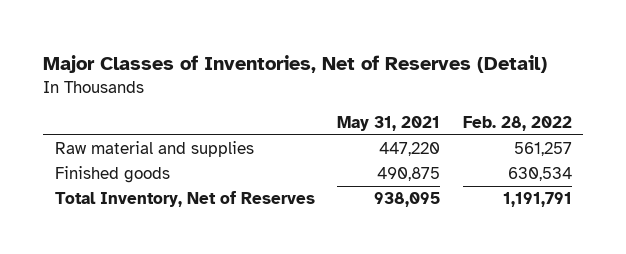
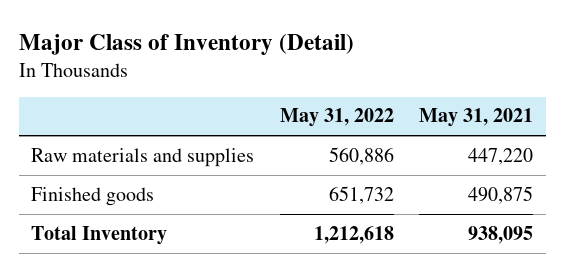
[43,54,548,73] Major Classes of Inventories, Net of Reserves (Detail) -> [18,33,354,55] Major Class of Inventory (Detail)
[462,116,572,132] Feb. 28, 2022 -> none
none -> [279,108,394,128] May 31, 2022
[54,141,254,158] Raw material and supplies -> [31,147,255,167] Raw materials and supplies
[54,191,315,208] Total Inventory, Net of Reserves -> [31,225,168,245] Total Inventory

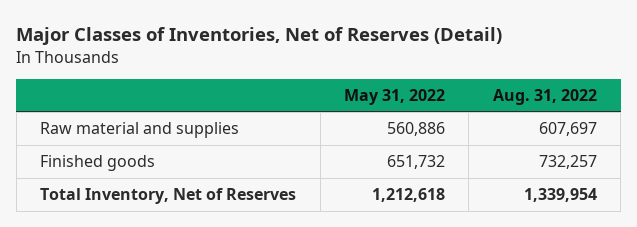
[18,33,354,55] Major Class of Inventory (Detail) -> [16,27,503,46] Major Classes of Inventories, Net of Reserves (Detail)
[419,108,534,128] May 31, 2021 -> none
none -> [492,88,597,105] Aug. 31, 2022
[31,147,255,167] Raw materials and supplies -> [40,121,240,138] Raw material and supplies
[31,225,168,245] Total Inventory -> [40,187,297,204] Total Inventory, Net of Reserves

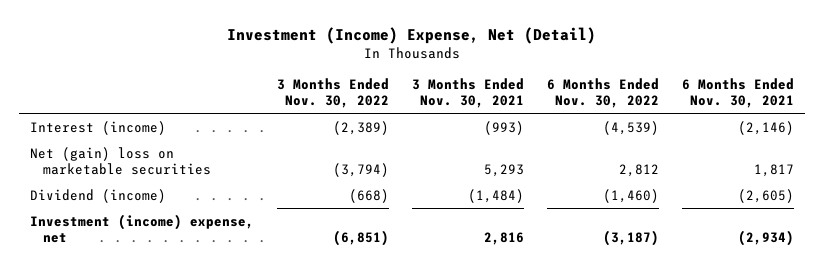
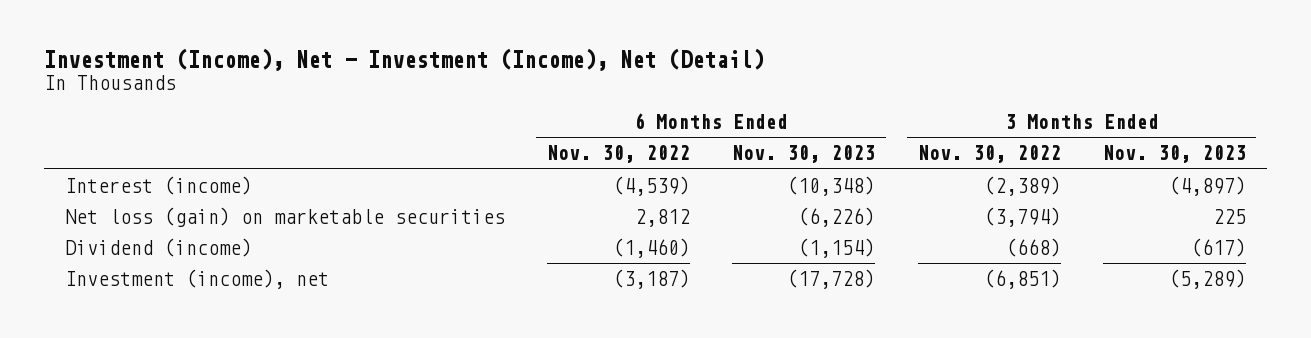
[226,26,596,44] Investment (Income) Expense, Net (Detail) -> [43,48,764,72] Investment (Income), Net - Investment (Income), Net (Detail)
[411,77,524,108] 3 Months Ended Nov. 30, 2021 -> none
[681,77,794,108] 6 Months Ended Nov. 30, 2021 -> none
none -> [732,145,876,164] Nov. 30, 2023
none -> [1102,145,1246,164] Nov. 30, 2023
[30,146,212,175] Net (gain) loss on marketable securities -> [64,207,505,228] Net loss (gain) on marketable securities
[30,213,255,243] Investment (income) expense, net -> [64,269,329,290] Investment (income), net

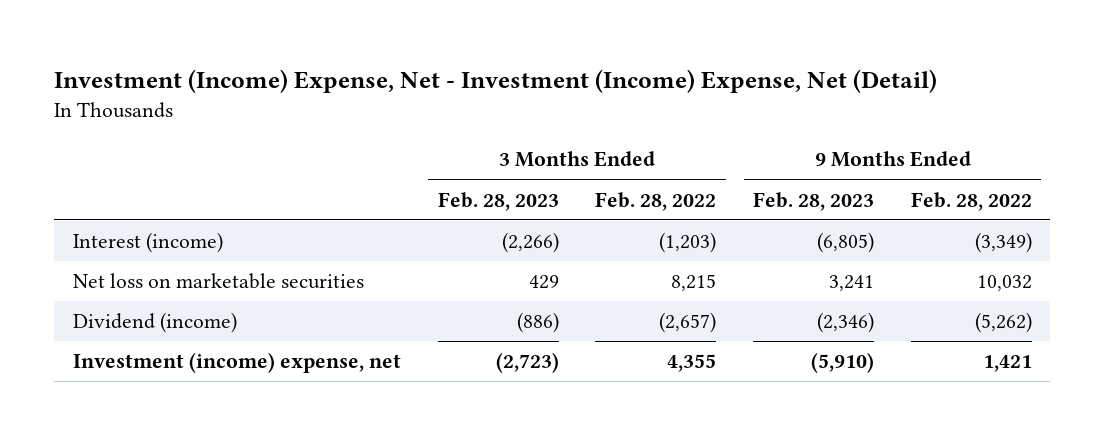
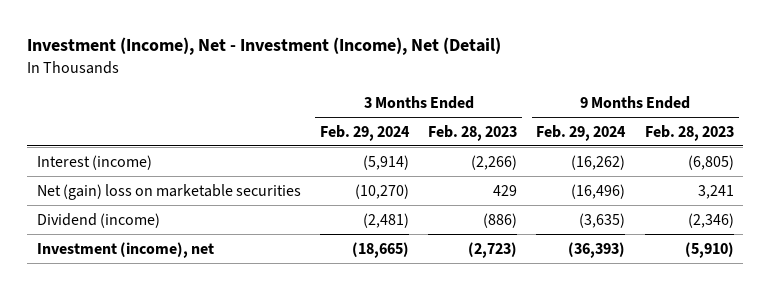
[54,69,938,94] Investment (Income) Expense, Net - Investment (Income) Expense, Net (Detail) -> [26,37,501,56] Investment (Income), Net - Investment (Income), Net (Detail)
[595,191,717,211] Feb. 28, 2022 -> none
[911,191,1033,211] Feb. 28, 2022 -> none
none -> [319,124,410,141] Feb. 29, 2024
none -> [536,124,627,141] Feb. 29, 2024
[72,273,364,290] Net loss on marketable securities -> [36,183,301,200] Net (gain) loss on marketable securities
[72,352,401,374] Investment (income) expense, net -> [36,241,214,258] Investment (income), net

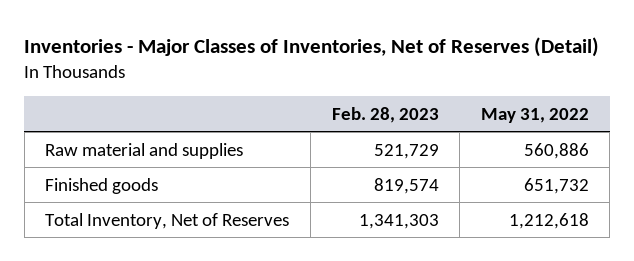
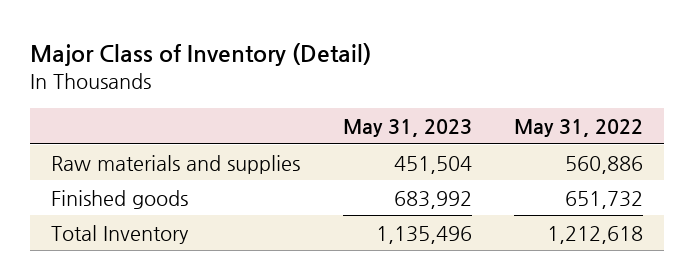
[24,36,600,57] Inventories - Major Classes of Inventories, Net of Reserves (Detail) -> [30,43,372,67] Major Class of Inventory (Detail)
[331,106,439,123] Feb. 28, 2023 -> none
none -> [342,118,472,137] May 31, 2023
[45,142,244,159] Raw material and supplies -> [51,154,301,174] Raw materials and supplies
[45,212,290,229] Total Inventory, Net of Reserves -> [51,224,190,244] Total Inventory

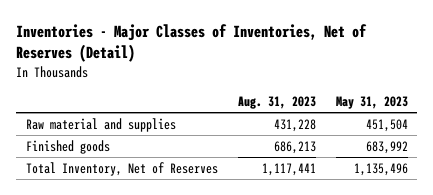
[30,43,372,67] Major Class of Inventory (Detail) -> [15,24,367,63] Inventories - Major Classes of Inventories, Net of Reserves (Detail)
[514,118,644,137] May 31, 2022 -> none
none -> [237,96,316,110] Aug. 31, 2023
[51,154,301,174] Raw materials and supplies -> [25,117,176,132] Raw material and supplies
[51,224,190,244] Total Inventory -> [25,161,218,176] Total Inventory, Net of Reserves

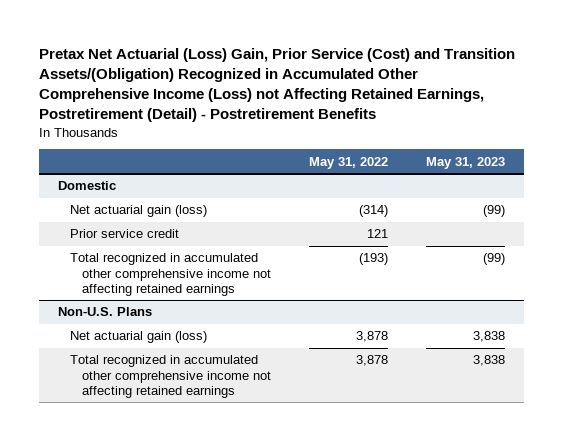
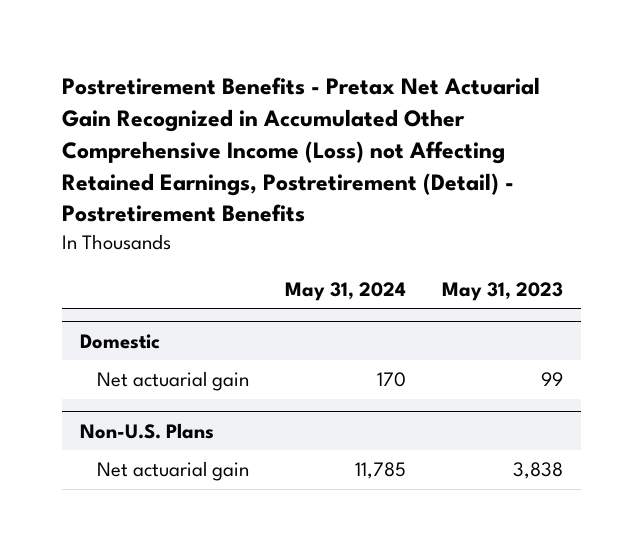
[38,47,515,123] Pretax Net Actuarial (Loss) Gain, Prior Service (Cost) and Transition Assets/(Obligation) Recognized in Accumulated Other Comprehensive Income (Loss) not Affecting Retained Earnings, Postretirement (Detail) - Postretirement Benefits -> [62,77,541,223] Postretirement Benefits - Pretax Net Actuarial Gain Recognized in Accumulated Other Comprehensive Income (Loss) not Affecting Retained Earnings, Postretirement (Detail) - Postretirement Benefits
[308,156,388,169] May 31, 2022 -> none
none -> [285,281,407,301] May 31, 2024
[69,229,179,239] Prior service credit -> none
[69,253,271,296] Total recognized in accumulated other comprehensive income not affecting retained earnings -> none
[69,205,207,218] Net actuarial gain (loss) -> [97,371,250,392] Net actuarial gain
[482,205,505,218] (99) -> [541,372,564,387] 99
[69,355,271,398] Total recognized in accumulated other comprehensive income not affecting retained earnings -> none
[69,331,207,344] Net actuarial gain (loss) -> [97,461,250,482] Net actuarial gain

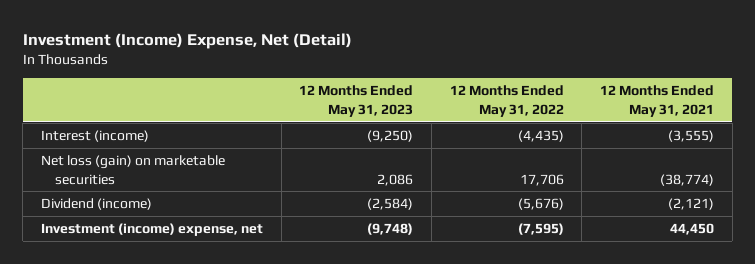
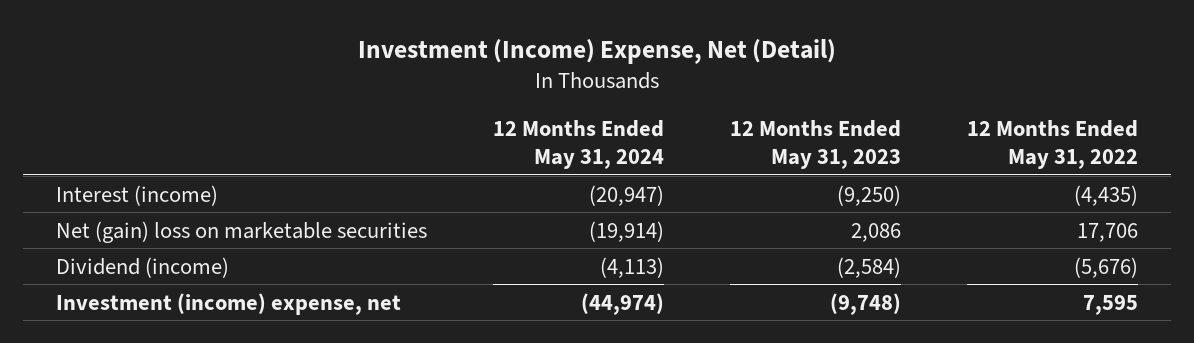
[600,85,715,117] 12 Months Ended May 31, 2021 -> none
none -> [493,119,665,169] 12 Months Ended May 31, 2024
[40,155,225,185] Net loss (gain) on marketable securities -> [56,220,428,243] Net (gain) loss on marketable securities
[517,223,564,236] (7,595) -> [1083,294,1139,315] 7,595

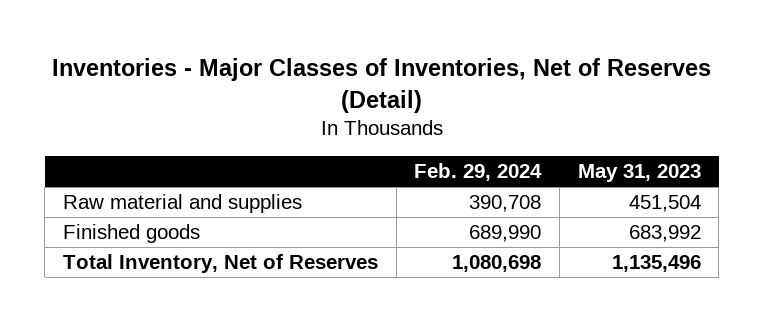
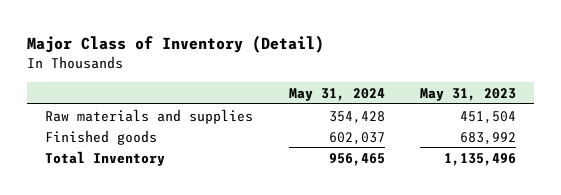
[51,58,711,113] Inventories - Major Classes of Inventories, Net of Reserves (Detail) -> [27,35,325,54] Major Class of Inventory (Detail)
[414,162,543,181] Feb. 29, 2024 -> none
none -> [288,87,385,101] May 31, 2024
[62,194,302,214] Raw material and supplies -> [45,108,254,124] Raw materials and supplies
[62,254,378,274] Total Inventory, Net of Reserves -> [45,150,166,166] Total Inventory

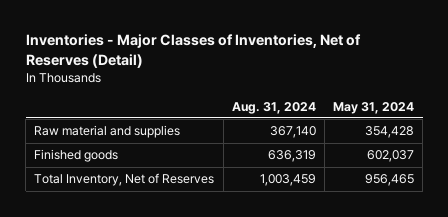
[27,35,325,54] Major Class of Inventory (Detail) -> [25,34,361,68] Inventories - Major Classes of Inventories, Net of Reserves (Detail)
[420,87,517,101] May 31, 2023 -> none
none -> [231,101,316,114] Aug. 31, 2024
[45,108,254,124] Raw materials and supplies -> [34,125,181,139] Raw material and supplies
[45,150,166,166] Total Inventory -> [34,173,215,187] Total Inventory, Net of Reserves

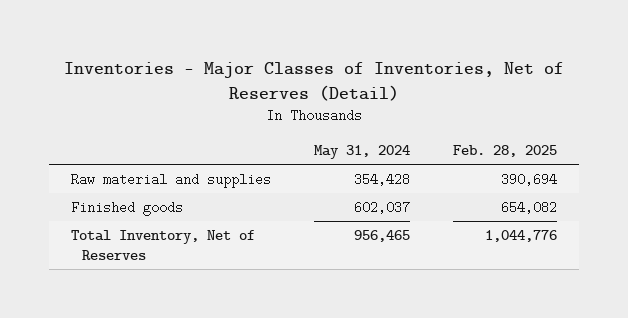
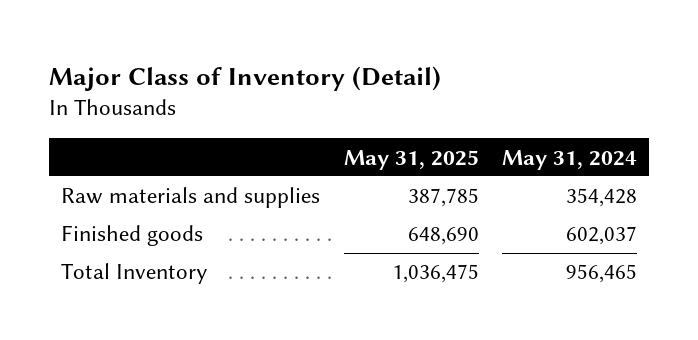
[63,61,564,101] Inventories - Major Classes of Inventories, Net of Reserves (Detail) -> [49,65,442,91] Major Class of Inventory (Detail)
[453,145,558,158] Feb. 28, 2025 -> none
none -> [343,149,479,170] May 31, 2025
[70,172,271,188] Raw material and supplies -> [61,187,321,209] Raw materials and supplies
[70,229,255,260] Total Inventory, Net of Reserves -> [61,263,209,285] Total Inventory

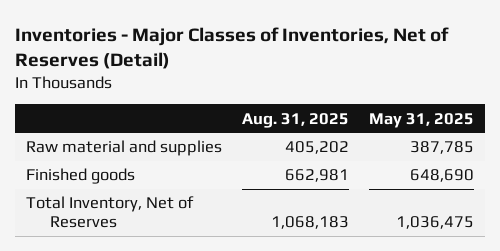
[49,65,442,91] Major Class of Inventory (Detail) -> [15,26,450,70] Inventories - Major Classes of Inventories, Net of Reserves (Detail)
[502,149,638,170] May 31, 2024 -> none
none -> [241,112,349,128] Aug. 31, 2025
[61,187,321,209] Raw materials and supplies -> [25,140,222,157] Raw material and supplies
[61,263,209,285] Total Inventory -> [25,196,194,229] Total Inventory, Net of Reserves

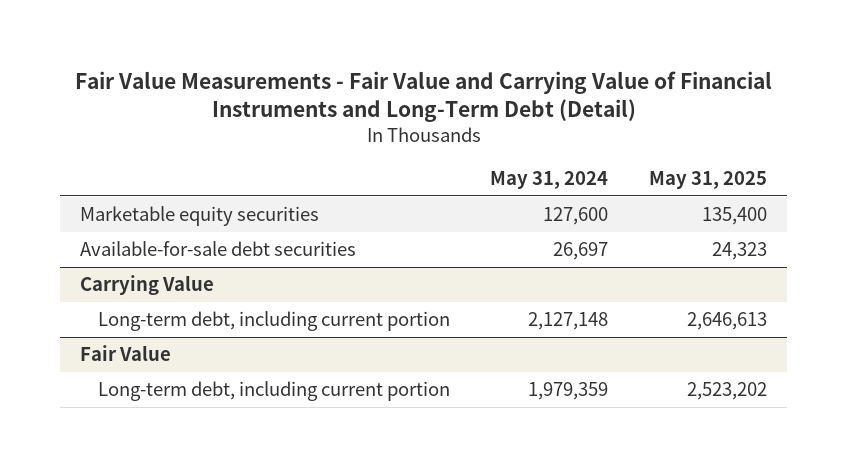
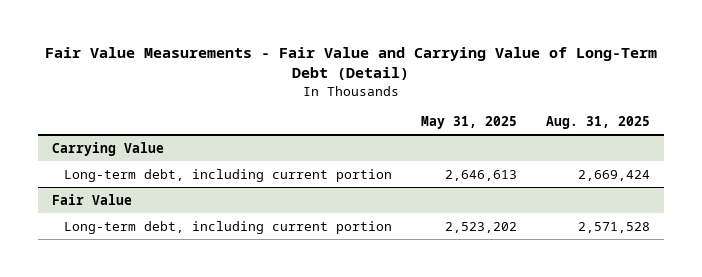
[74,70,772,123] Fair Value Measurements - Fair Value and Carrying Value of Financial Instruments and Long-Term Debt (Detail) -> [45,46,658,80] Fair Value Measurements - Fair Value and Carrying Value of Long-Term Debt (Detail)
[490,171,609,190] May 31, 2024 -> none
none -> [545,116,650,130] Aug. 31, 2025
[80,206,320,227] Marketable equity securities -> none
[80,241,357,257] Available-for-sale debt securities -> none

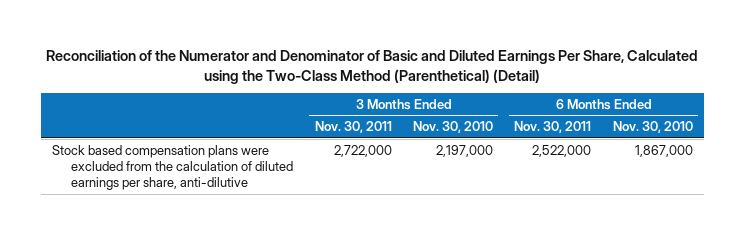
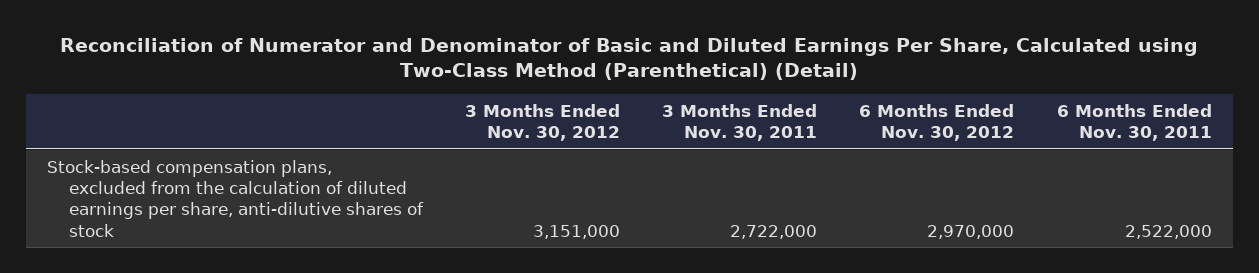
[46,49,699,84] Reconciliation of the Numerator and Denominator of Basic and Diluted Earnings Per Share, Calculated using the Two-Class Method (Parenthetical) (Detail) -> [60,37,1199,81] Reconciliation of Numerator and Denominator of Basic and Diluted Earnings Per Share, Calculated using Two-Class Method (Parenthetical) (Detail)
[413,121,494,134] Nov. 30, 2010 -> none
[612,121,693,134] Nov. 30, 2010 -> none
none -> [465,103,621,141] 3 Months Ended Nov. 30, 2012
none -> [859,103,1015,141] 6 Months Ended Nov. 30, 2012
[51,144,294,191] Stock based compensation plans were excluded from the calculation of diluted earnings per share, anti-dilutive -> [47,159,424,237] Stock-based compensation plans, excluded from the calculation of diluted earnings per share, anti-dilutive shares of stock

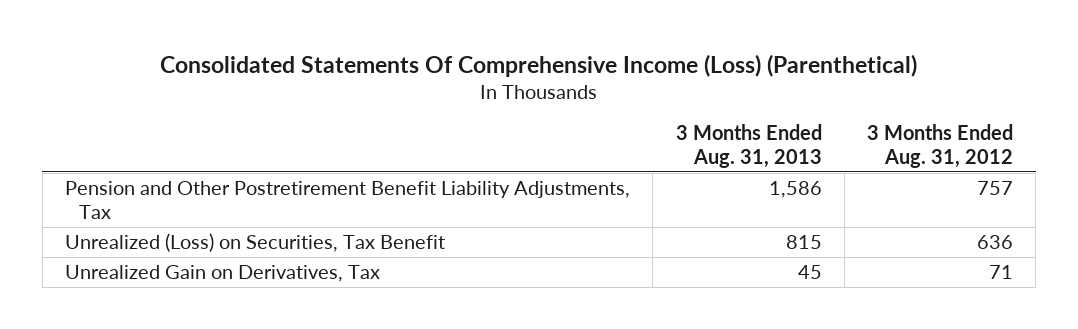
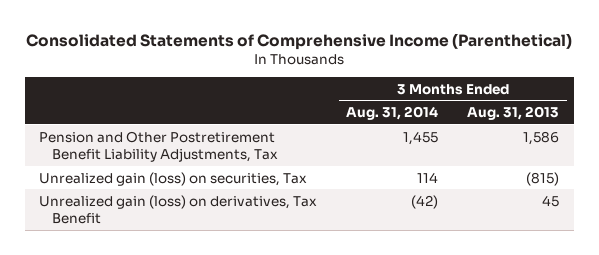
[160,53,918,77] Consolidated Statements Of Comprehensive Income (Loss) (Parenthetical) -> [26,32,573,50] Consolidated Statements of Comprehensive Income (Parenthetical)
[866,123,1013,168] 3 Months Ended Aug. 31, 2012 -> none
none -> [346,106,439,121] Aug. 31, 2014
[65,232,446,252] Unrealized (Loss) on Securities, Tax Benefit -> [39,171,308,186] Unrealized gain (loss) on securities, Tax
[785,234,822,249] 815 -> [526,171,560,186] (815)
[65,264,381,282] Unrealized Gain on Derivatives, Tax -> [39,194,318,225] Unrealized gain (loss) on derivatives, Tax Benefit

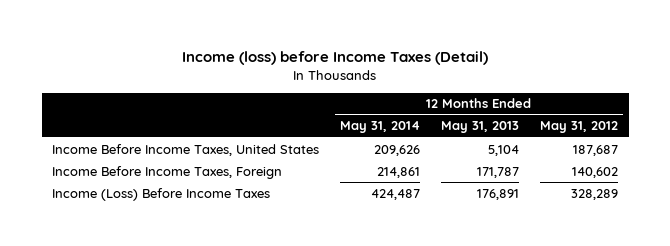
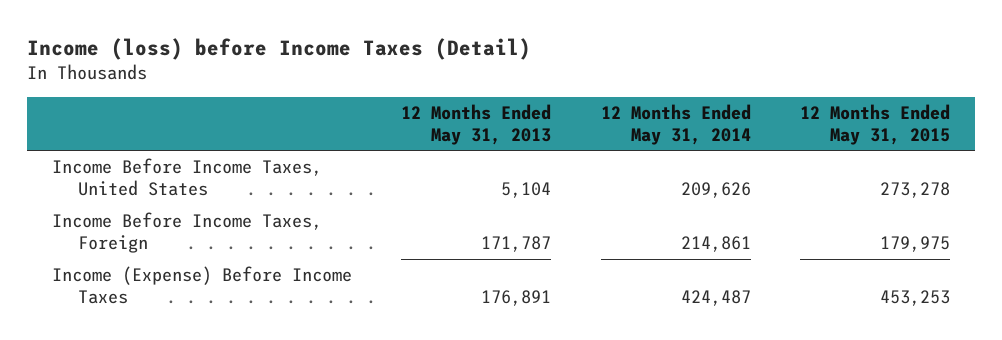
[540,121,619,134] May 31, 2012 -> none
none -> [800,103,951,145] 12 Months Ended May 31, 2015
[52,187,271,201] Income (Loss) Before Income Taxes -> [51,265,352,305] Income (Expense) Before Income Taxes

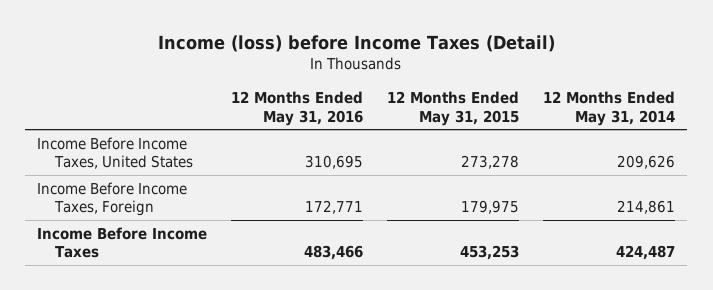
[401,103,552,145] 12 Months Ended May 31, 2013 -> none
none -> [231,90,364,126] 12 Months Ended May 31, 2016
[51,265,352,305] Income (Expense) Before Income Taxes -> [37,226,208,259] Income Before Income Taxes

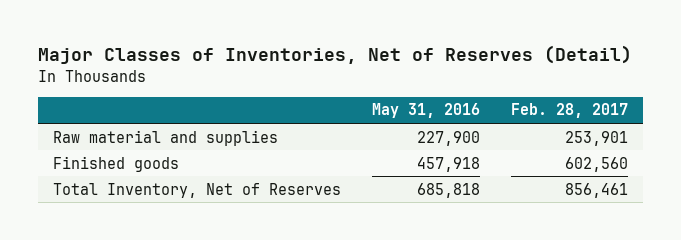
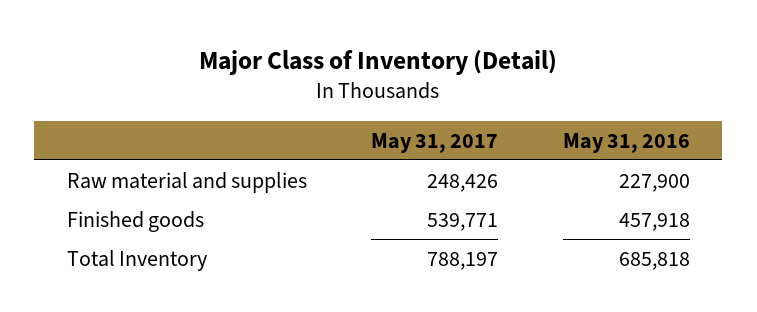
[38,45,633,65] Major Classes of Inventories, Net of Reserves (Detail) -> [199,49,558,75] Major Class of Inventory (Detail)
[510,103,628,119] Feb. 28, 2017 -> none
none -> [371,132,499,153] May 31, 2017
[53,182,342,198] Total Inventory, Net of Reserves -> [66,249,207,271] Total Inventory

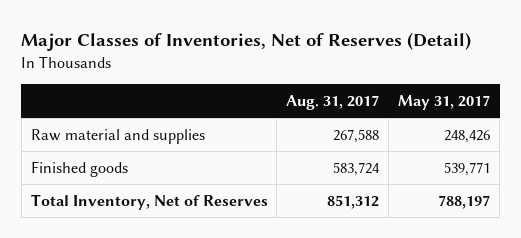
[199,49,558,75] Major Class of Inventory (Detail) -> [21,32,472,52] Major Classes of Inventories, Net of Reserves (Detail)
[563,132,691,153] May 31, 2016 -> none
none -> [286,95,380,111] Aug. 31, 2017
[66,249,207,271] Total Inventory -> [30,193,268,210] Total Inventory, Net of Reserves

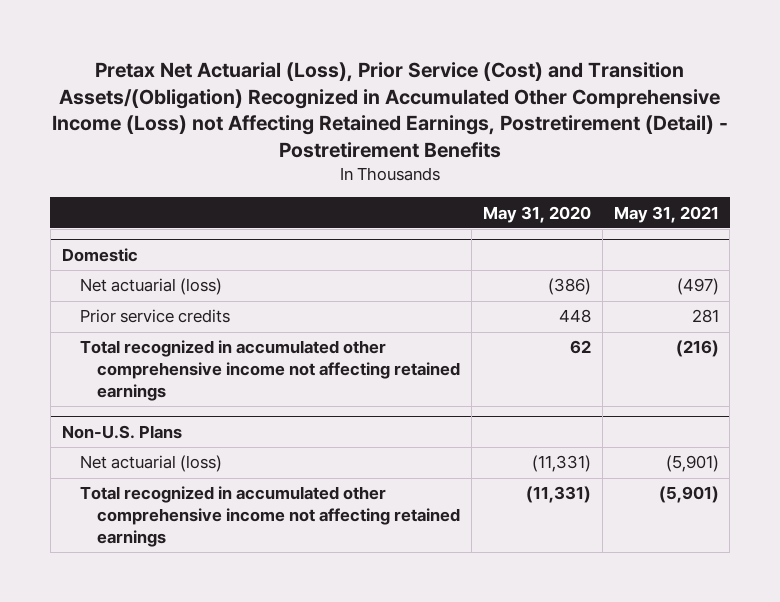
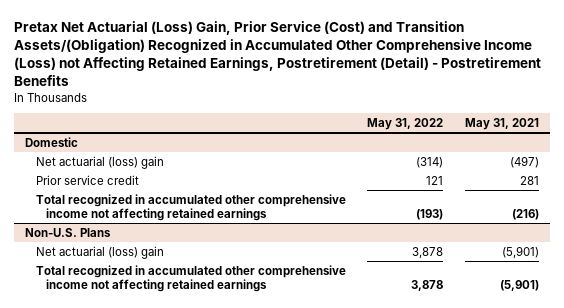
[52,62,729,159] Pretax Net Actuarial (Loss), Prior Service (Cost) and Transition Assets/(Obligation) Recognized in Accumulated Other Comprehensive Income (Loss) not Affecting Retained Earnings, Postretirement (Detail) - Postretirement Benefits -> [13,20,541,87] Pretax Net Actuarial (Loss) Gain, Prior Service (Cost) and Transition Assets/(Obligation) Recognized in Accumulated Other Comprehensive Income (Loss) not Affecting Retained Earnings, Postretirement (Detail) - Postretirement Benefits
[482,205,591,223] May 31, 2020 -> none
none -> [367,118,444,131] May 31, 2022
[79,278,222,296] Net actuarial (loss) -> [35,155,164,169] Net actuarial (loss) gain
[79,309,230,324] Prior service credits -> [35,174,139,185] Prior service credit
[79,455,222,473] Net actuarial (loss) -> [35,245,164,259] Net actuarial (loss) gain

